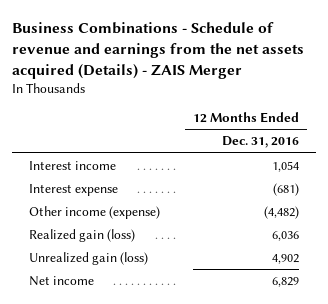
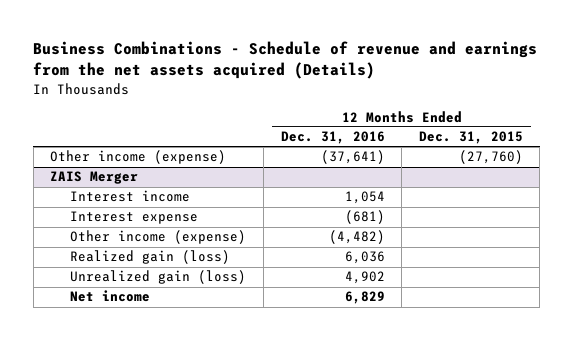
[12,21,305,79] Business Combinations - Schedule of revenue and earnings from the net assets acquired (Details) - ZAIS Merger -> [33,41,538,80] Business Combinations - Schedule of revenue and earnings from the net assets acquired (Details)
none -> [418,131,523,145] Dec. 31, 2015
none -> [50,150,227,165] Other income (expense)
none -> [50,171,139,185] ZAIS Merger

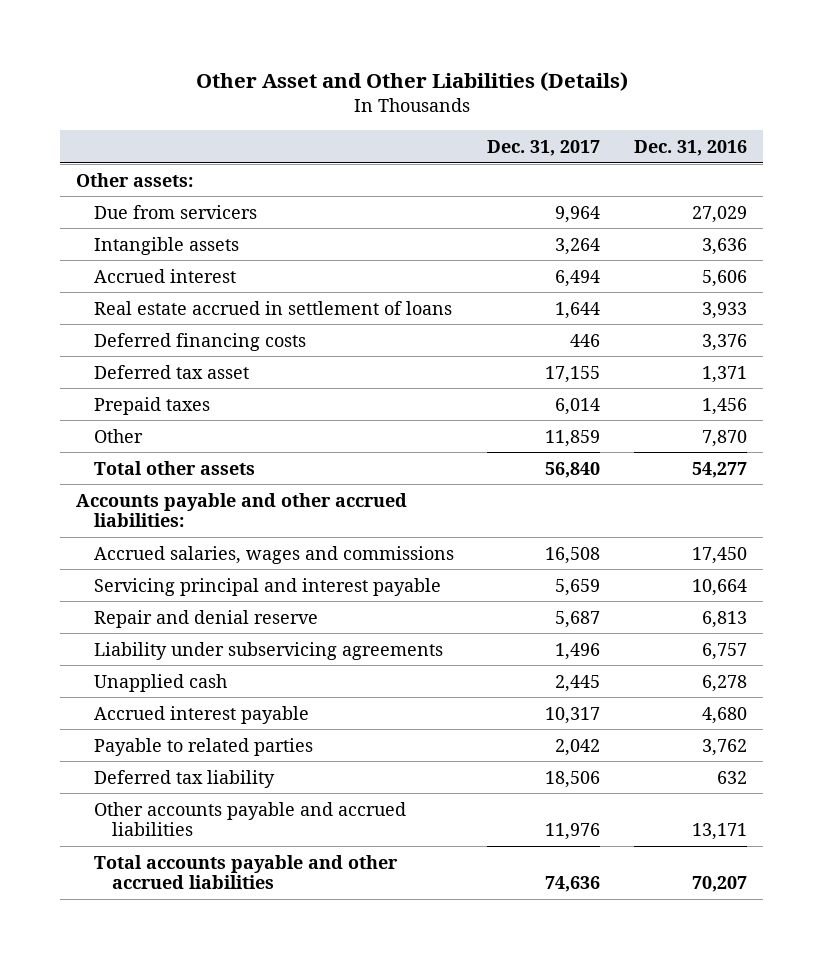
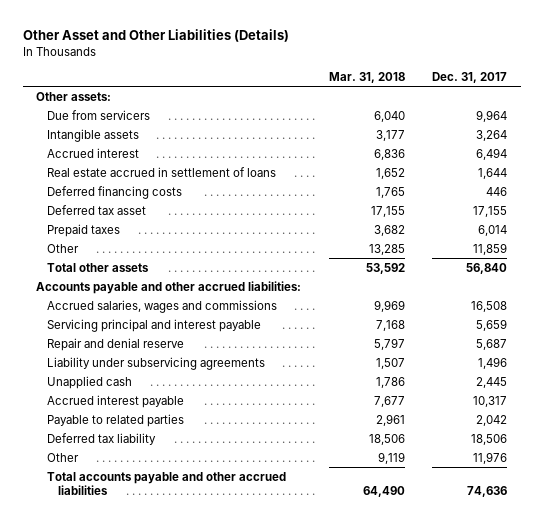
[633,139,747,156] Dec. 31, 2016 -> none
none -> [328,71,405,83] Mar. 31, 2018
[94,801,407,837] Other accounts payable and accrued liabilities -> [47,452,80,462] Other

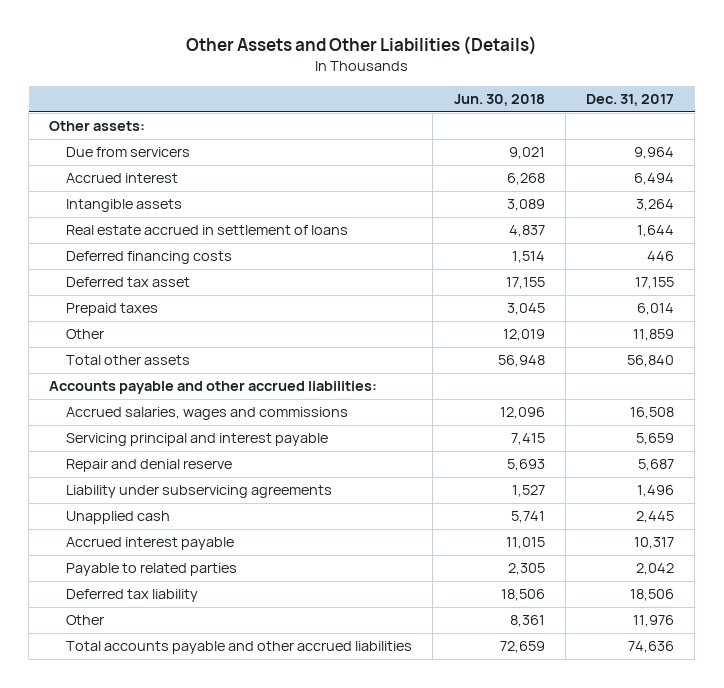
[22,29,289,43] Other Asset and Other Liabilities (Details) -> [185,36,537,56] Other Assets and Other Liabilities (Details)
[328,71,405,83] Mar. 31, 2018 -> none
none -> [453,94,545,107] Jun. 30, 2018
[47,128,140,142] Intangible assets -> [66,199,183,213] Intangible assets

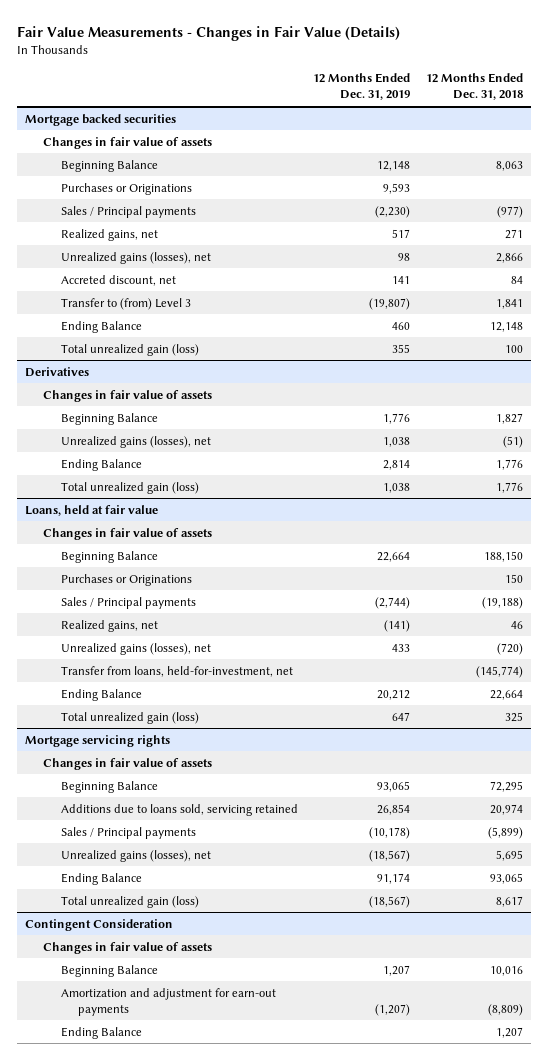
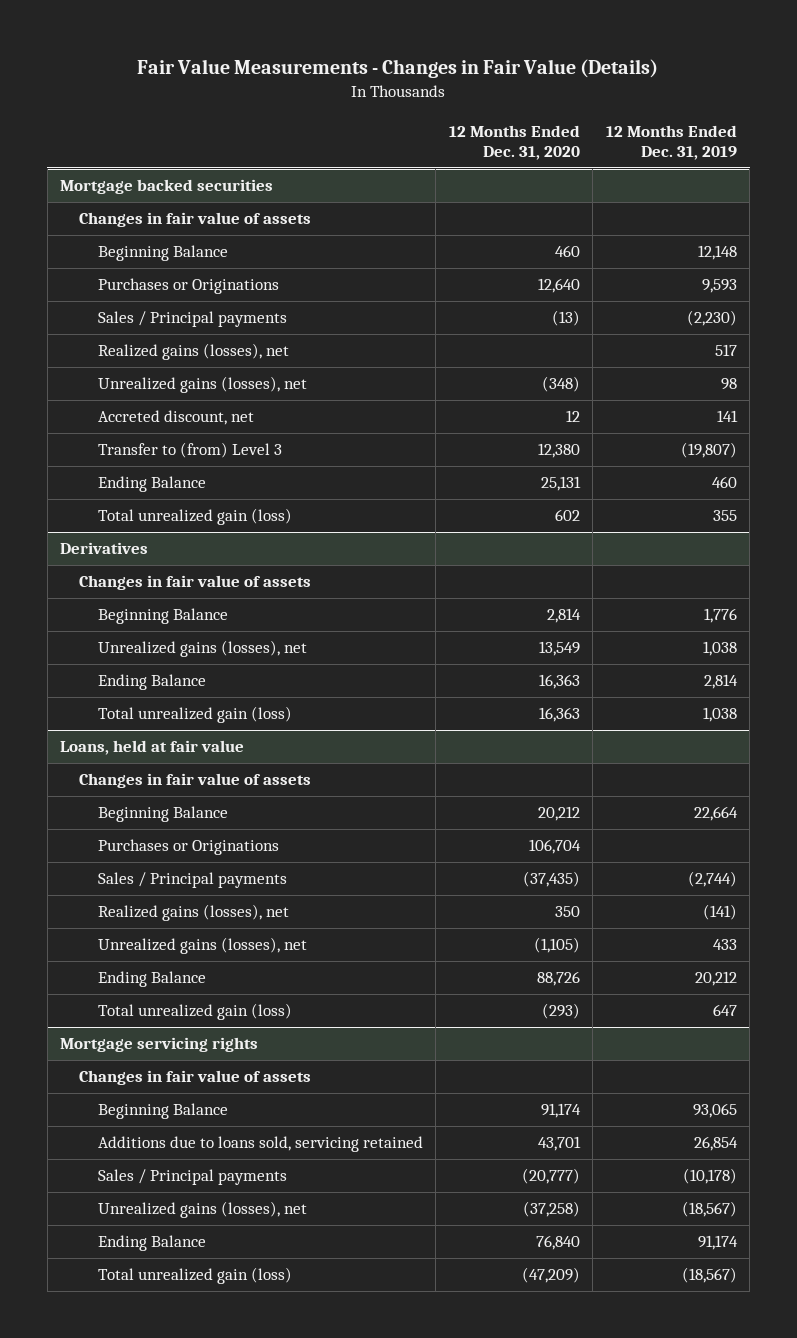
[426,73,524,101] 12 Months Ended Dec. 31, 2018 -> none
none -> [448,124,580,160] 12 Months Ended Dec. 31, 2020
[60,228,158,241] Realized gains, net -> [98,343,290,361] Realized gains (losses), net
[60,619,158,632] Realized gains, net -> [98,904,290,922] Realized gains (losses), net
[60,665,293,677] Transfer from loans, held-for-investment, net -> none
[24,918,173,931] Contingent Consideration -> none
[42,941,212,954] Changes in fair value of assets -> none
[60,964,158,977] Beginning Balance -> none
[60,987,276,1016] Amortization and adjustment for earn-out payments -> none
[60,1026,142,1039] Ending Balance -> none

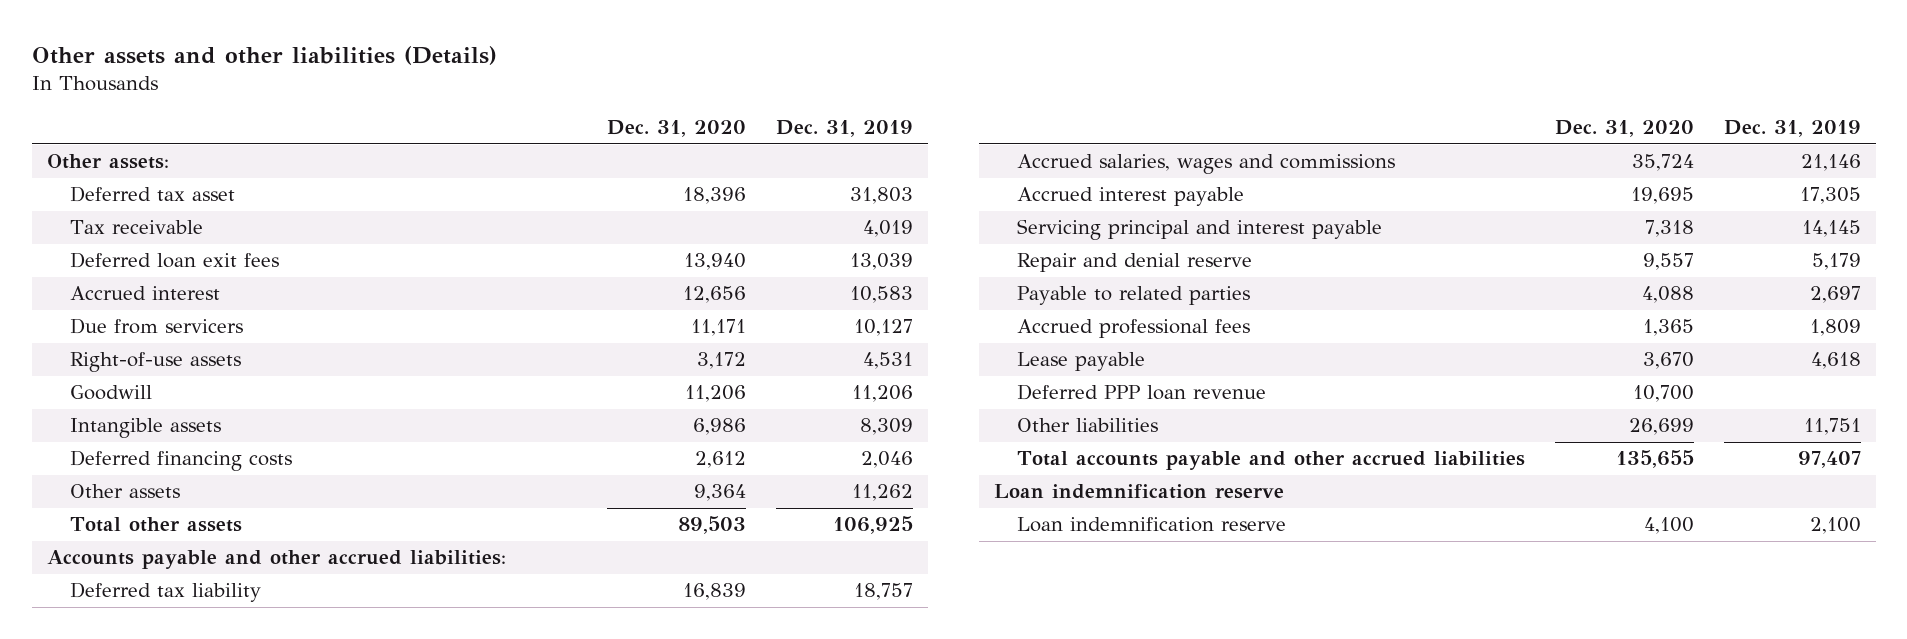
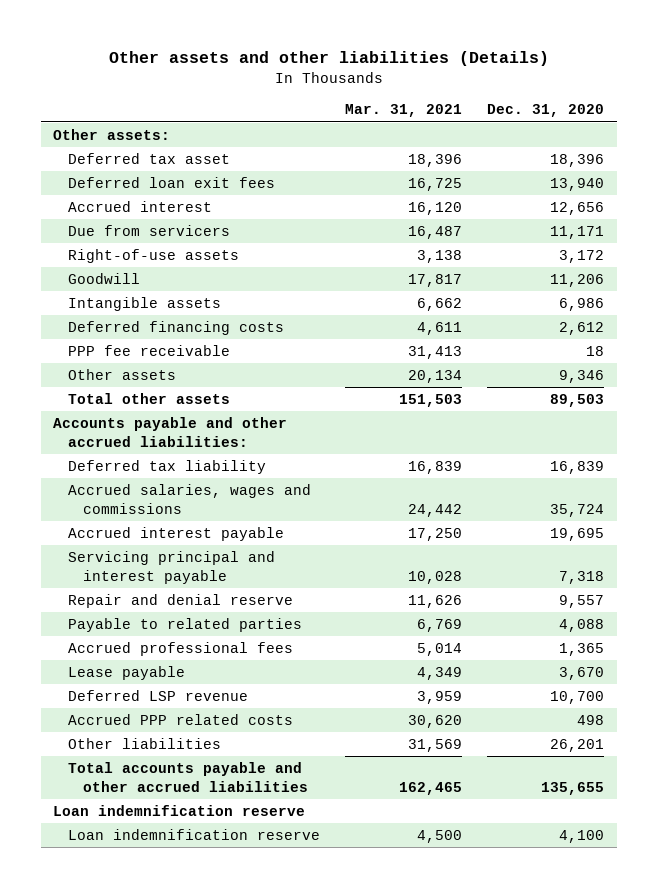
[776,120,914,138] Dec. 31, 2019 -> none
none -> [345,104,463,118] Mar. 31, 2021
[69,220,203,235] Tax receivable -> none
none -> [68,344,231,356] PPP fee receivable
[694,484,747,502] 9,364 -> [559,369,605,383] 9,346
[1016,384,1266,401] Deferred PPP loan revenue -> [68,689,249,701] Deferred LSP revenue
none -> [68,713,294,725] Accrued PPP related costs
[1628,418,1694,436] 26,699 -> [550,738,605,752] 26,201

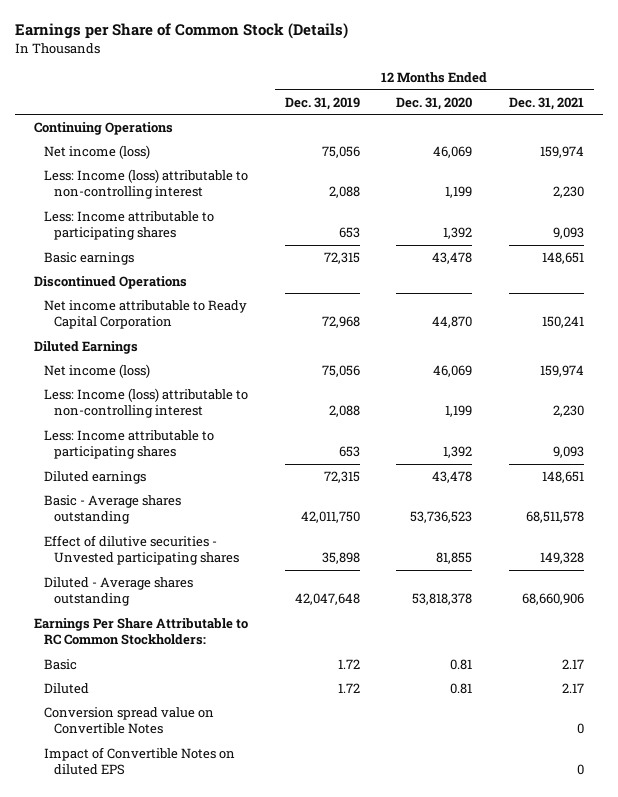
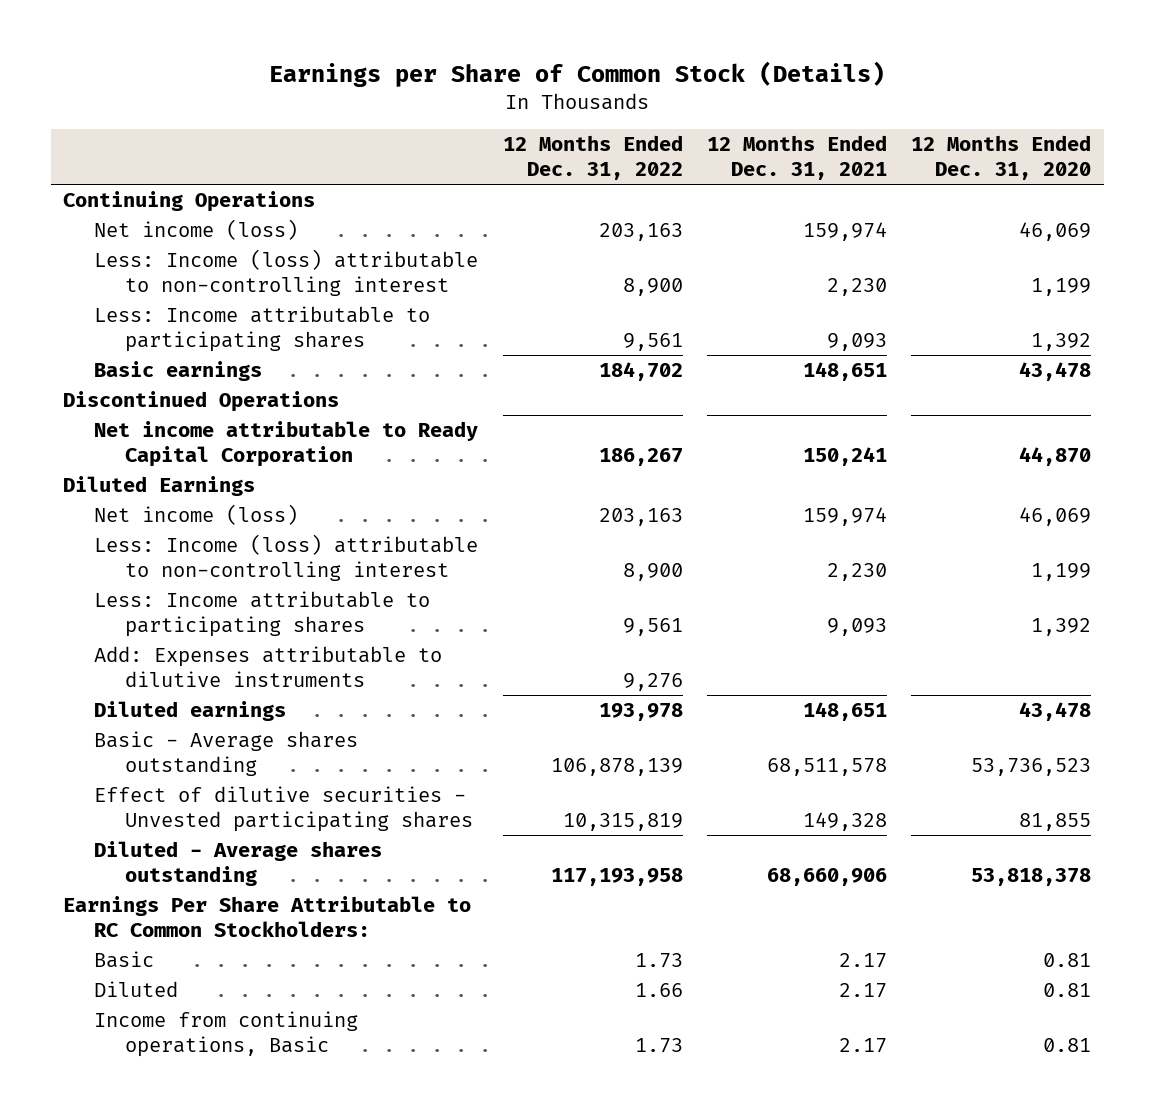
[284,96,360,110] Dec. 31, 2019 -> none
none -> [502,134,683,180] 12 Months Ended Dec. 31, 2022
none -> [94,646,443,688] Add: Expenses attributable to dilutive instruments
[43,706,214,735] Conversion spread value on Convertible Notes -> none
[43,746,235,776] Impact of Convertible Notes on diluted EPS -> none
none -> [94,1011,359,1058] Income from continuing operations, Basic

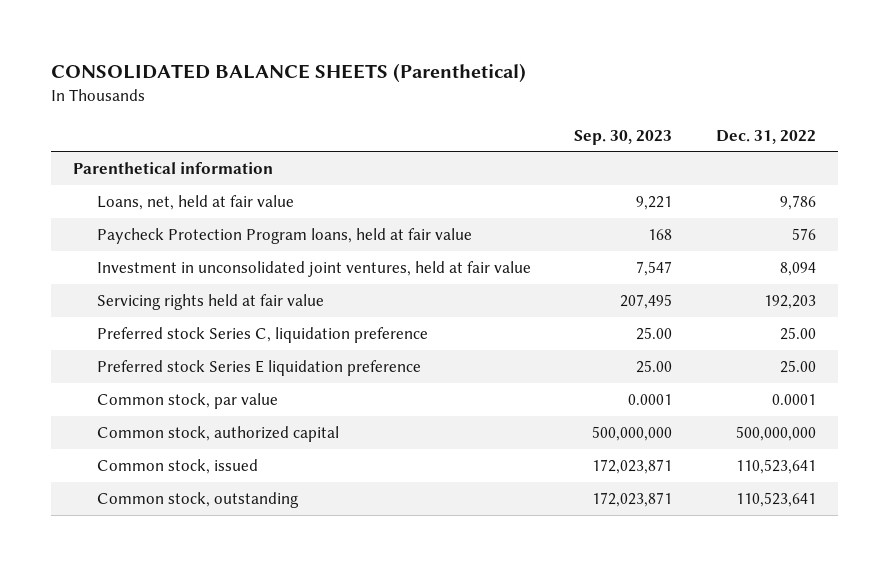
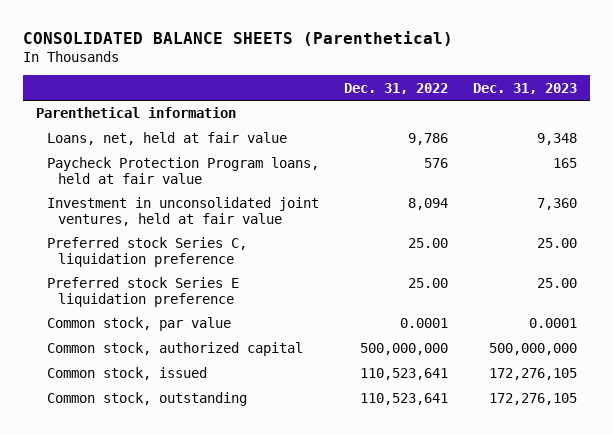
[574,129,673,145] Sep. 30, 2023 -> none
none -> [473,82,578,94] Dec. 31, 2023
[96,293,324,310] Servicing rights held at fair value -> none

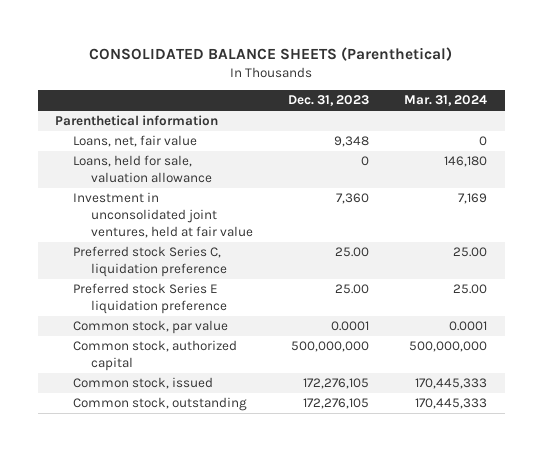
[344,82,449,94] Dec. 31, 2022 -> none
none -> [404,95,488,107] Mar. 31, 2024
[46,157,319,184] Paycheck Protection Program loans, held at fair value -> none
[46,132,287,146] Loans, net, held at fair value -> [73,135,198,148] Loans, net, fair value
none -> [73,155,213,184] Loans, held for sale, valuation allowance

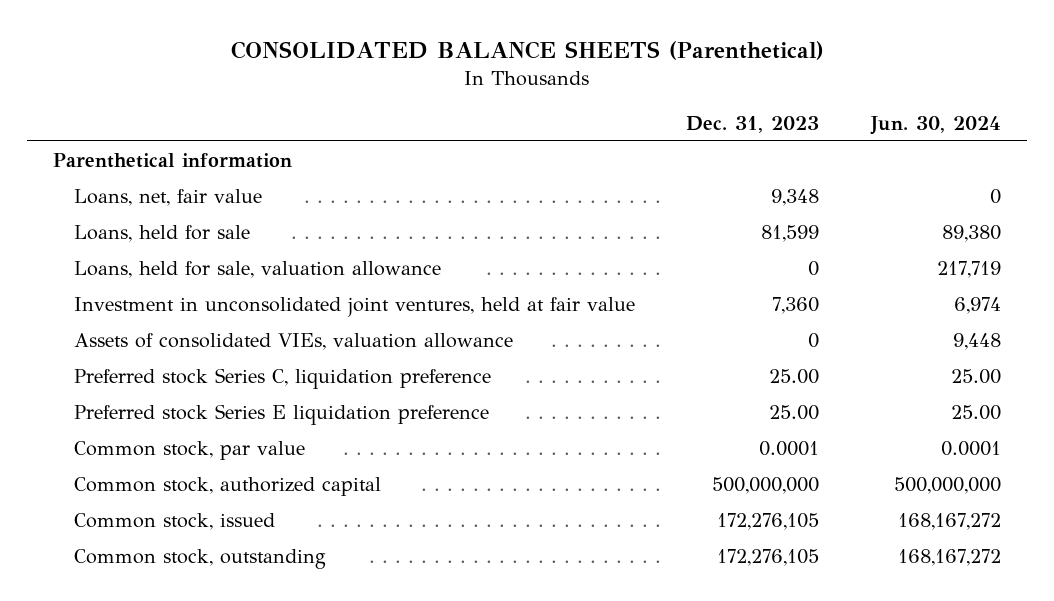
[404,95,488,107] Mar. 31, 2024 -> none
none -> [870,116,1002,136] Jun. 30, 2024
none -> [73,224,250,242] Loans, held for sale
none -> [73,332,513,350] Assets of consolidated VIEs, valuation allowance

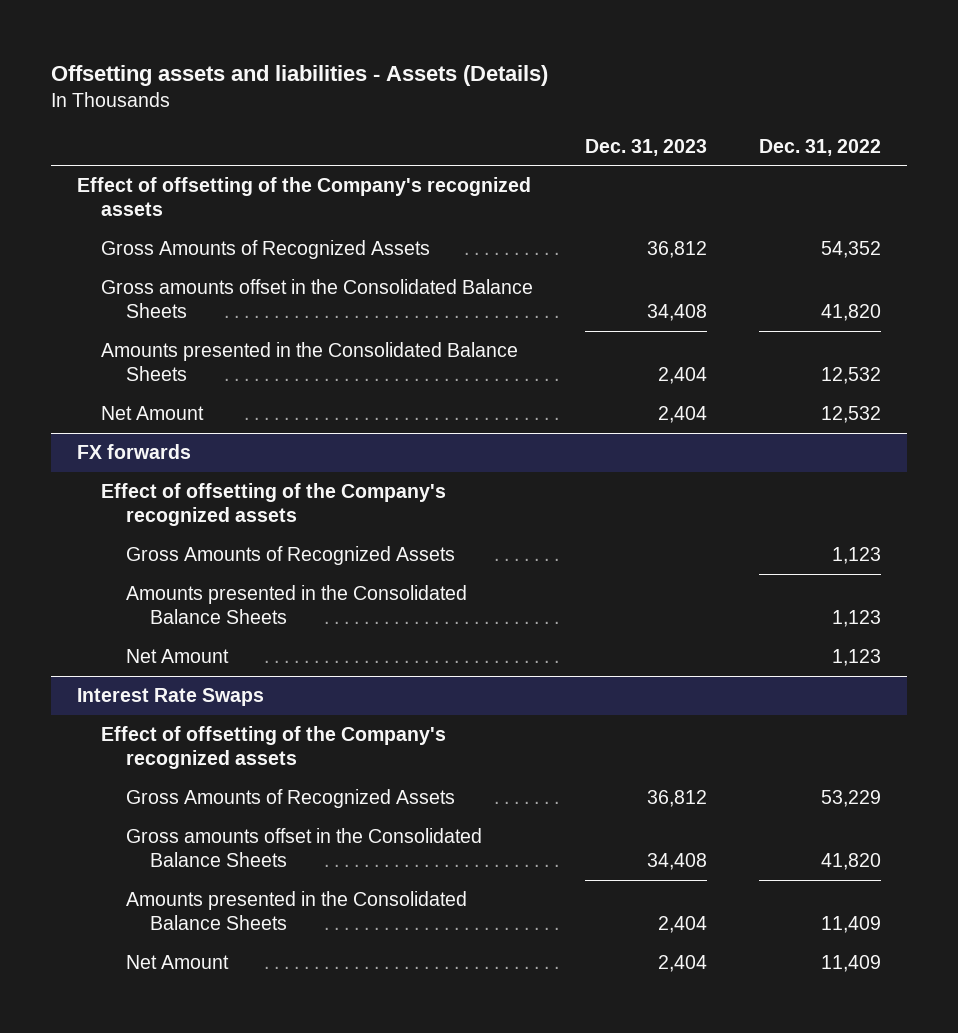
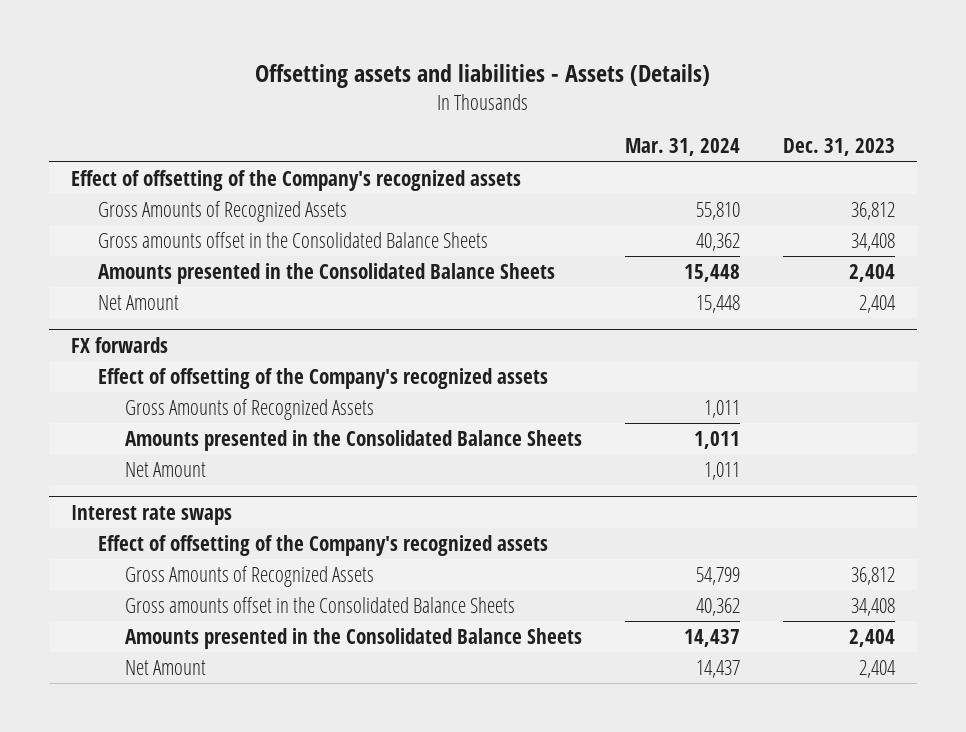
[758,138,881,156] Dec. 31, 2022 -> none
none -> [625,138,741,157] Mar. 31, 2024
[77,688,265,707] Interest Rate Swaps -> [70,505,232,526] Interest rate swaps

